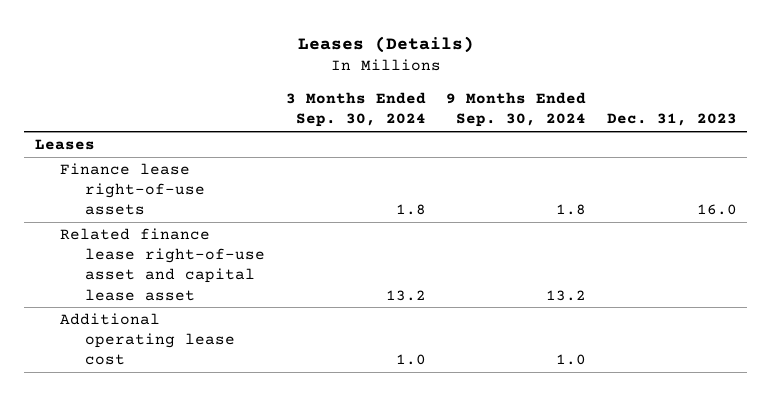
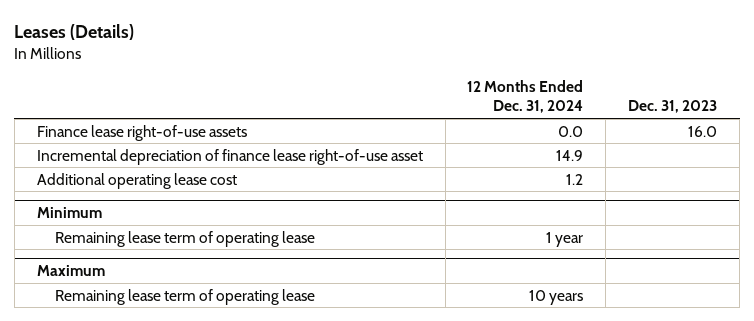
[285,92,426,128] 3 Months Ended Sep. 30, 2024 -> none
[446,92,587,128] 9 Months Ended Sep. 30, 2024 -> none
none -> [467,80,584,114] 12 Months Ended Dec. 31, 2024
[34,139,95,151] Leases -> none
[59,228,265,301] Related finance lease right-of-use asset and capital lease asset -> [36,148,423,165] Incremental depreciation of finance lease right-of-use asset
none -> [36,207,102,219] Minimum
none -> [55,230,316,247] Remaining lease term of operating lease
none -> [36,265,105,277] Maximum
none -> [55,288,316,305] Remaining lease term of operating lease

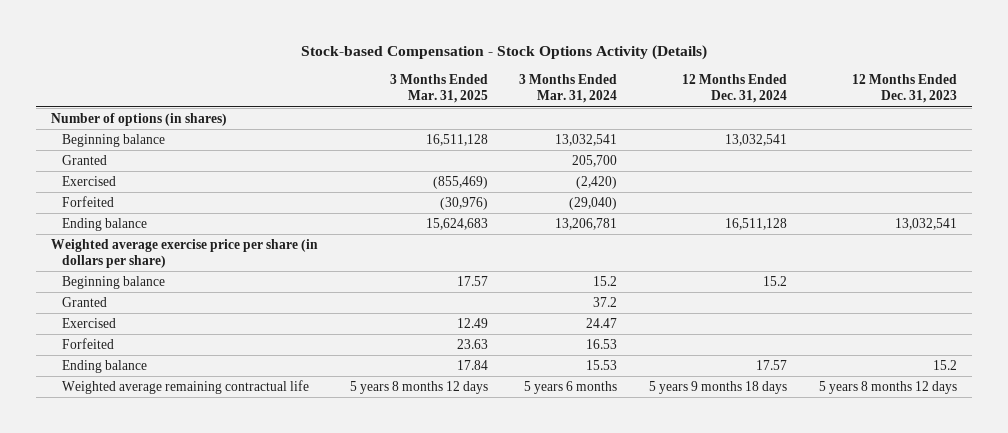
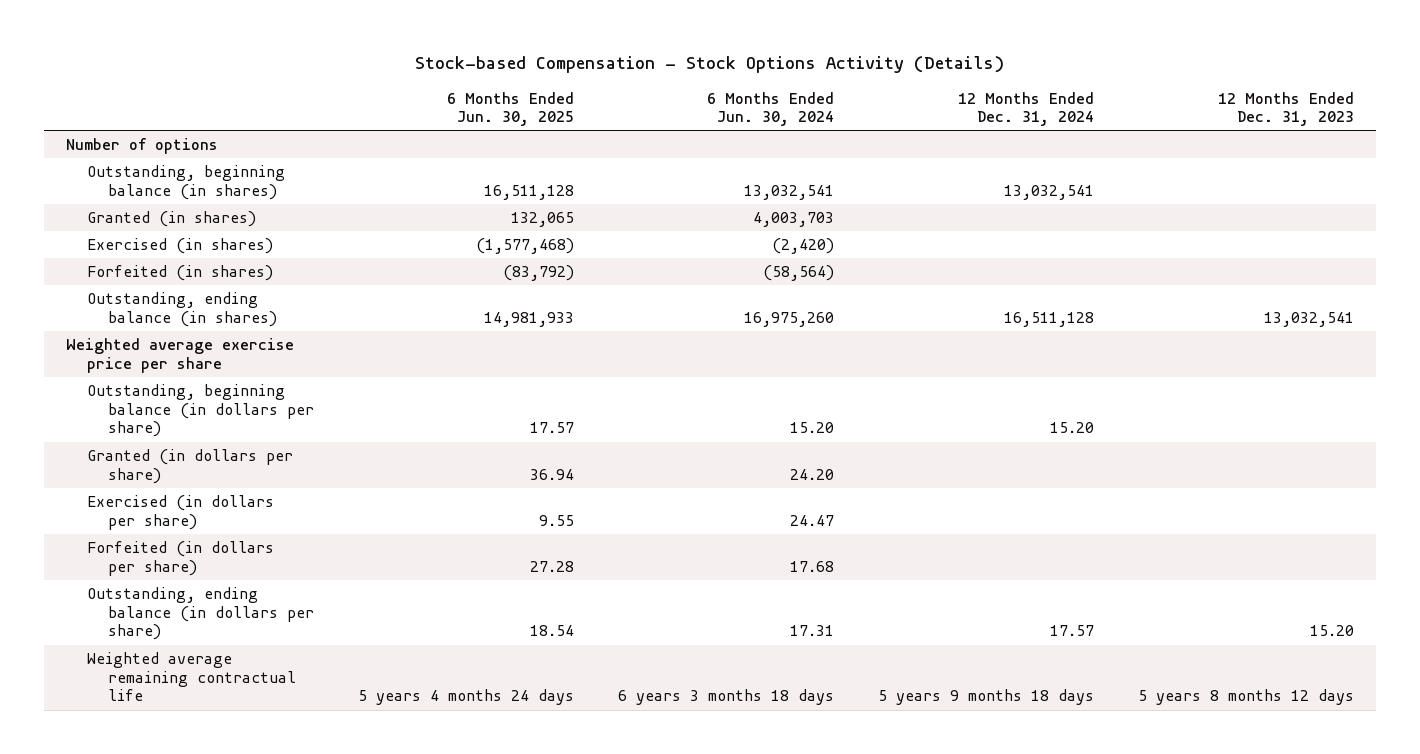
[389,74,488,104] 3 Months Ended Mar. 31, 2025 -> none
[519,74,618,104] 3 Months Ended Mar. 31, 2024 -> none
none -> [446,91,574,127] 6 Months Ended Jun. 30, 2025
none -> [706,91,834,127] 6 Months Ended Jun. 30, 2024
[51,112,228,126] Number of options (in shares) -> [66,138,219,155] Number of options
[62,133,166,147] Beginning balance -> [87,165,286,200] Outstanding, beginning balance (in shares)
[62,154,108,165] Granted -> [87,211,257,228] Granted (in shares)
[62,175,117,186] Exercised -> [87,238,274,255] Exercised (in shares)
[62,195,115,207] Forfeited -> [87,265,274,282] Forfeited (in shares)
[62,217,148,231] Ending balance -> [87,292,278,327] Outstanding, ending balance (in shares)
[51,238,319,268] Weighted average exercise price per share (in dollars per share) -> [66,338,295,373] Weighted average exercise price per share
[62,275,166,289] Beginning balance -> [87,384,315,438] Outstanding, beginning balance (in dollars per share)
[762,275,787,286] 15.2 -> [1049,422,1094,434] 15.20
[62,296,108,307] Granted -> [87,449,294,484] Granted (in dollars per share)
[62,317,117,328] Exercised -> [87,495,275,530] Exercised (in dollars per share)
[62,337,115,349] Forfeited -> [87,541,275,576] Forfeited (in dollars per share)
[62,359,148,373] Ending balance -> [87,587,315,641] Outstanding, ending balance (in dollars per share)
[932,359,957,370] 15.2 -> [1309,625,1354,637] 15.20

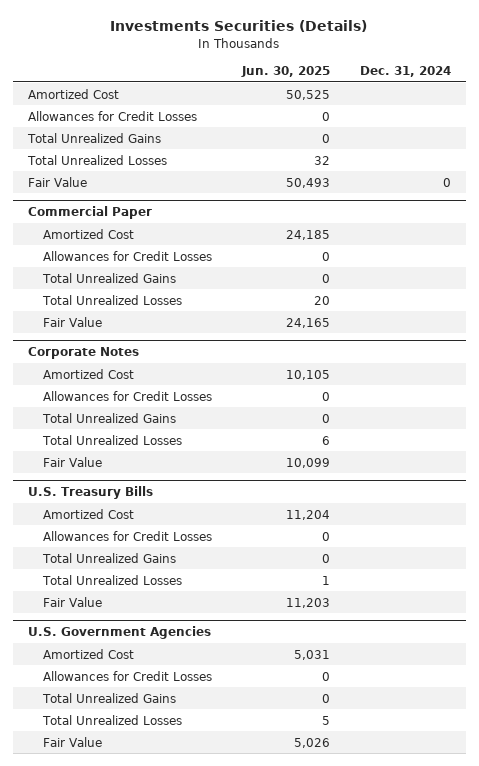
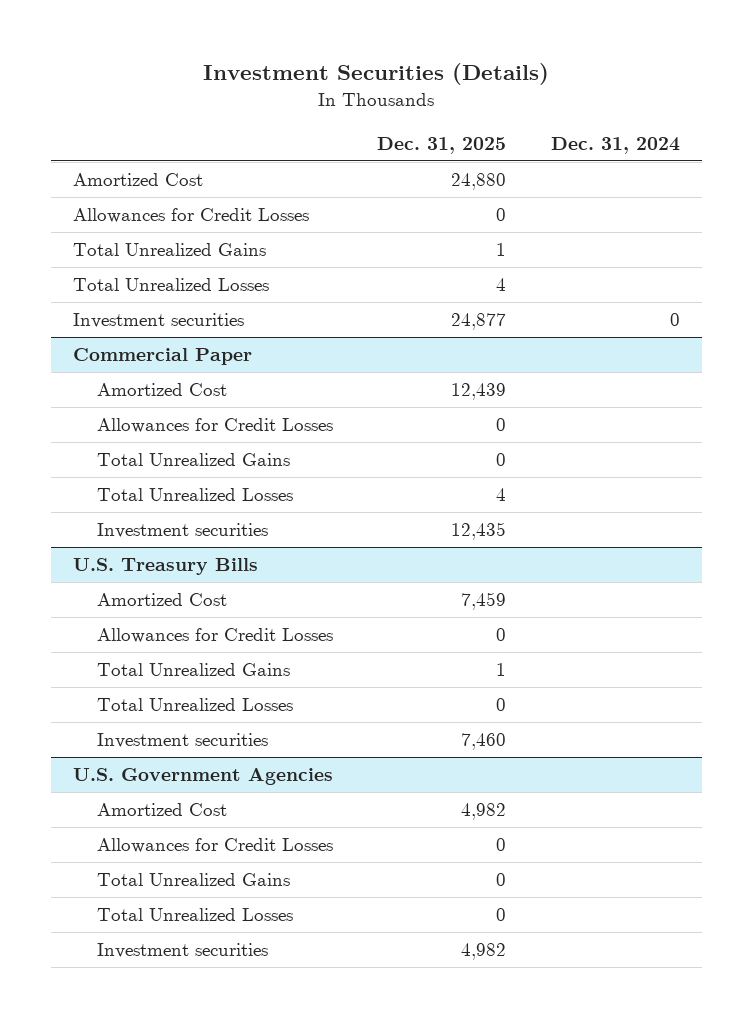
[110,20,368,33] Investments Securities (Details) -> [203,63,550,86] Investment Securities (Details)
[240,66,330,78] Jun. 30, 2025 -> none
none -> [377,136,507,154] Dec. 31, 2025
[27,176,87,187] Fair Value -> [72,313,244,329] Investment securities
[27,347,139,360] Corporate Notes -> none
[42,368,134,379] Amortized Cost -> none
[42,390,212,401] Allowances for Credit Losses -> none
[41,412,176,423] Total Unrealized Gains -> none
[41,434,182,445] Total Unrealized Losses -> none
[42,456,102,467] Fair Value -> none
[42,316,102,327] Fair Value -> [97,523,269,539] Investment securities
[42,596,102,607] Fair Value -> [97,733,269,749] Investment securities
[42,736,102,747] Fair Value -> [97,943,269,959] Investment securities

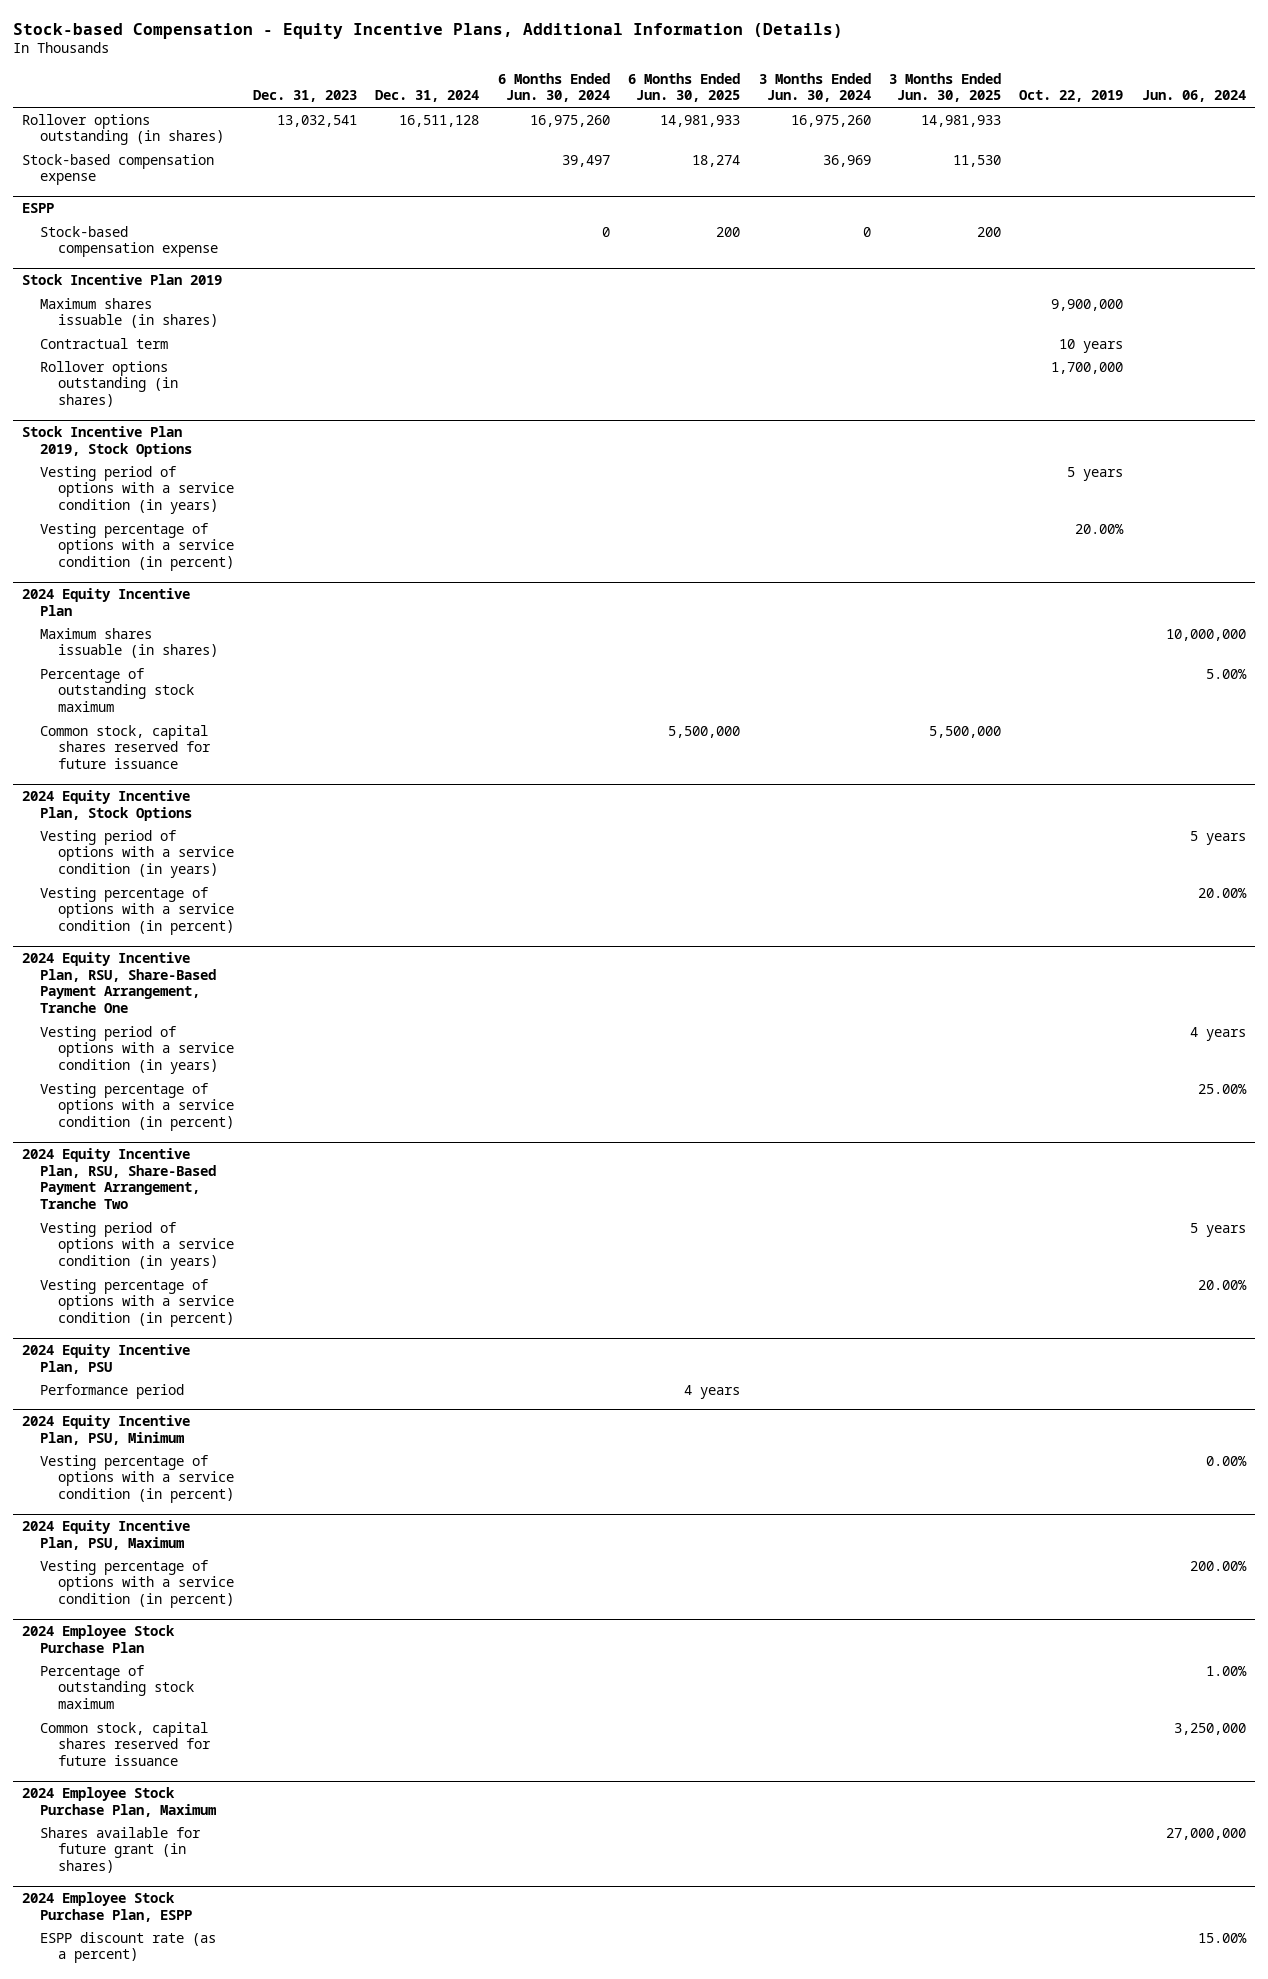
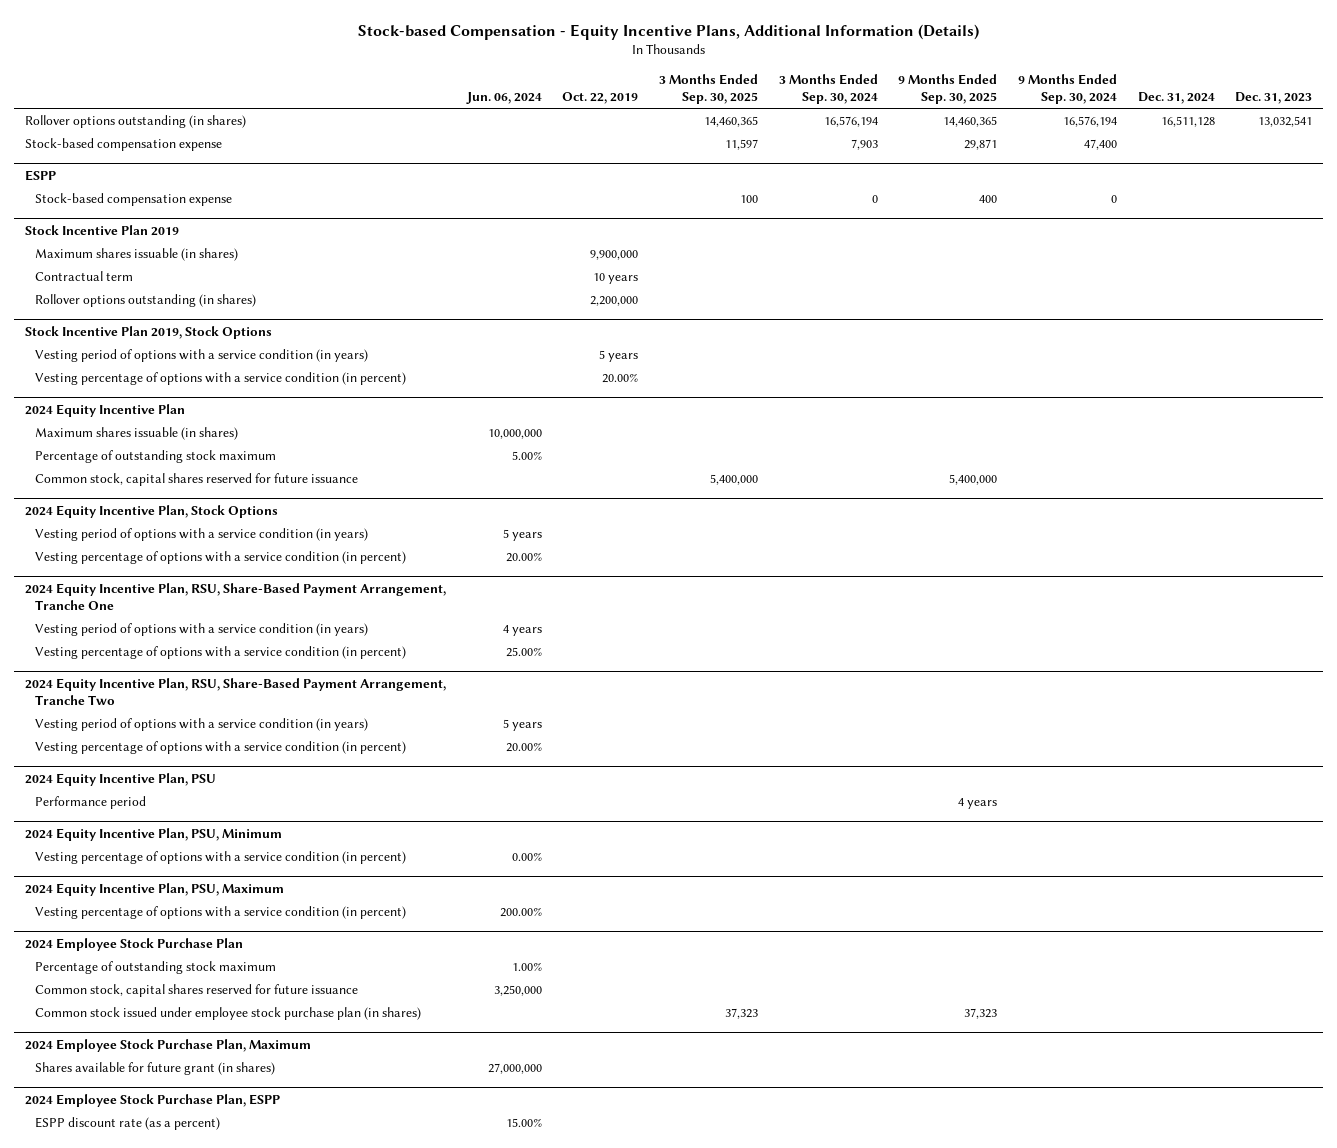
[497,72,610,103] 6 Months Ended Jun. 30, 2024 -> none
[628,72,741,103] 6 Months Ended Jun. 30, 2025 -> none
[758,72,871,103] 3 Months Ended Jun. 30, 2024 -> none
[888,72,1001,103] 3 Months Ended Jun. 30, 2025 -> none
none -> [658,73,758,105] 3 Months Ended Sep. 30, 2025
none -> [778,73,878,105] 3 Months Ended Sep. 30, 2024
none -> [898,73,998,105] 9 Months Ended Sep. 30, 2025
none -> [1017,73,1117,105] 9 Months Ended Sep. 30, 2024
[1051,361,1124,374] 1,700,000 -> [590,295,639,306] 2,200,000
none -> [34,1006,421,1020] Common stock issued under employee stock purchase plan (in shares)

